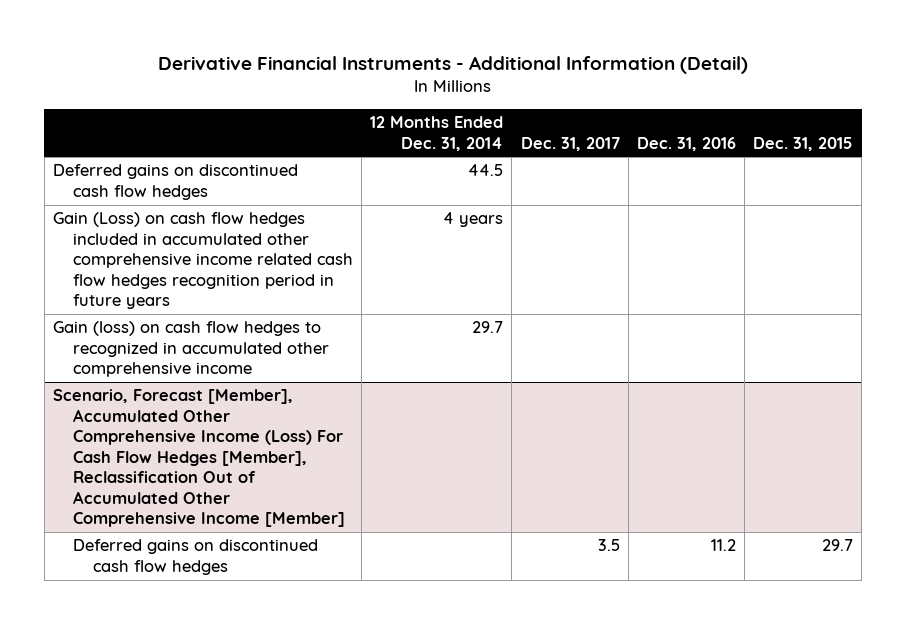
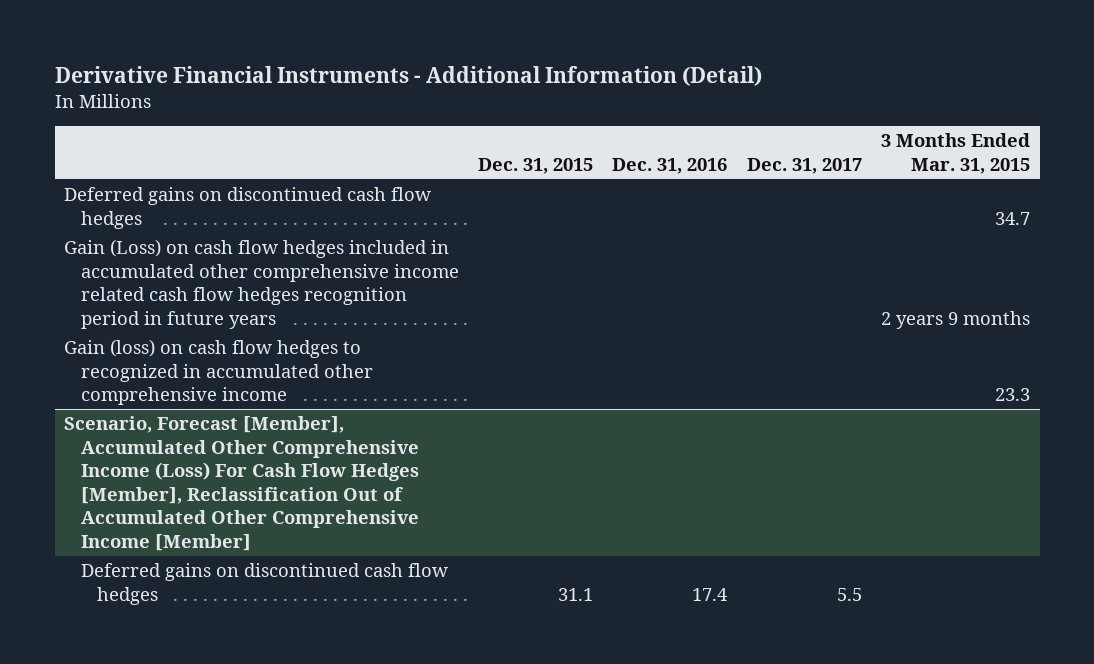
[370,116,504,151] 12 Months Ended Dec. 31, 2014 -> none
none -> [881,133,1031,174] 3 Months Ended Mar. 31, 2015
[597,539,620,552] 3.5 -> [836,587,862,601] 5.5
[710,539,736,552] 11.2 -> [692,587,729,601] 17.4
[822,539,854,552] 29.7 -> [557,587,593,601] 31.1

